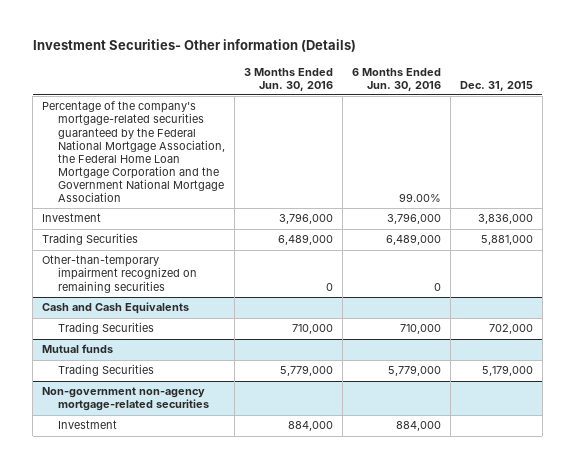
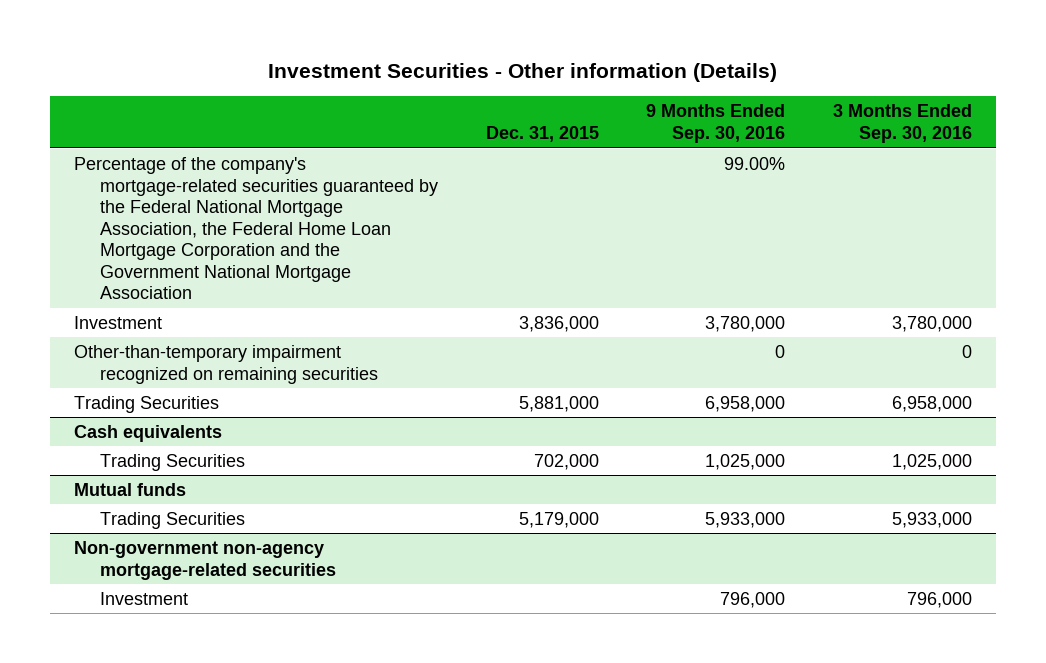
[32,38,356,52] Investment Securities- Other information (Details) -> [268,63,778,83] Investment Securities - Other information (Details)
[244,67,334,91] 3 Months Ended Jun. 30, 2016 -> none
[352,67,442,91] 6 Months Ended Jun. 30, 2016 -> none
none -> [646,104,786,144] 9 Months Ended Sep. 30, 2016
none -> [832,104,972,144] 3 Months Ended Sep. 30, 2016
[42,233,139,246] Trading Securities -> [74,395,220,413] Trading Securities
[42,302,190,315] Cash and Cash Equivalents -> [74,424,223,442] Cash equivalents

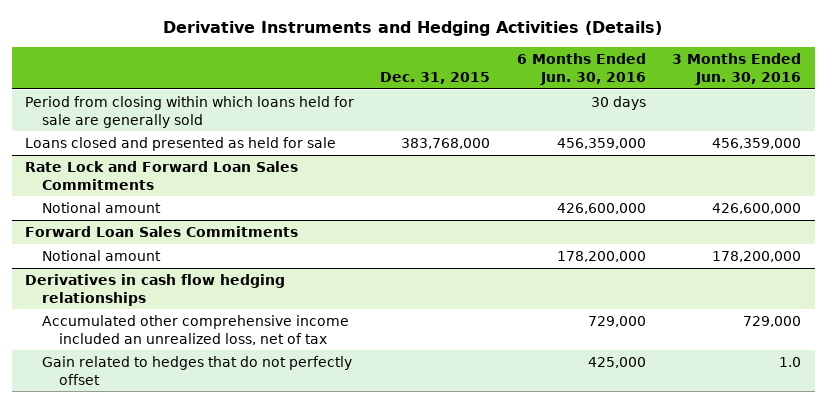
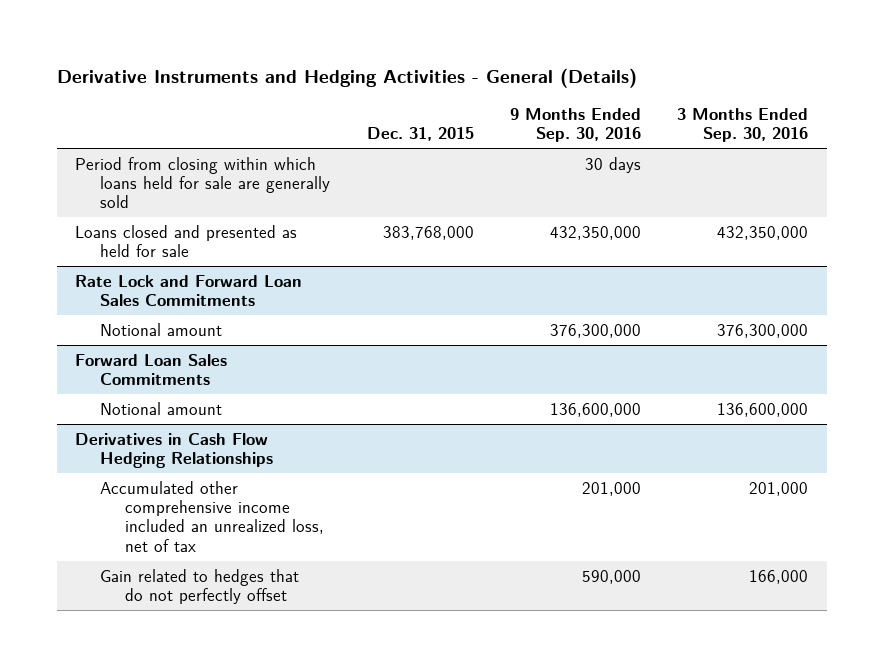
[163,21,663,37] Derivative Instruments and Hedging Activities (Details) -> [57,67,638,88] Derivative Instruments and Hedging Activities - General (Details)
[516,53,646,86] 6 Months Ended Jun. 30, 2016 -> none
[672,53,802,86] 3 Months Ended Jun. 30, 2016 -> none
none -> [509,108,641,143] 9 Months Ended Sep. 30, 2016
none -> [677,108,809,143] 3 Months Ended Sep. 30, 2016
[24,273,285,306] Derivatives in cash flow hedging relationships -> [75,432,274,468] Derivatives in Cash Flow Hedging Relationships

